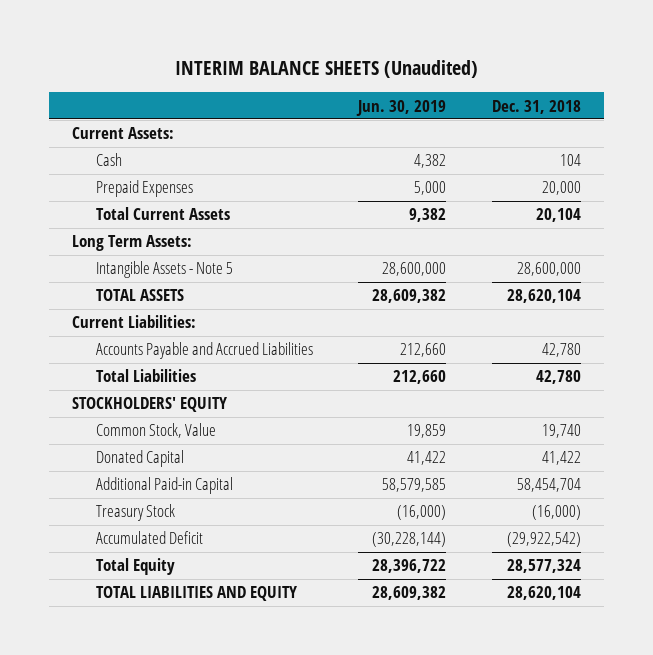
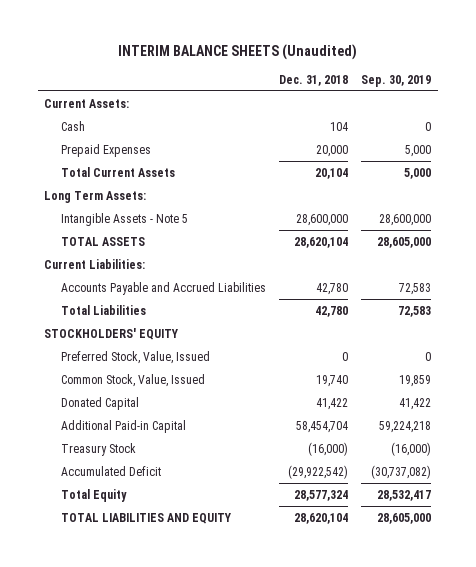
[356,99,447,116] Jun. 30, 2019 -> none
none -> [361,74,432,87] Sep. 30, 2019
none -> [60,350,210,364] Preferred Stock, Value, Issued
[95,423,216,439] Common Stock, Value -> [60,373,205,387] Common Stock, Value, Issued

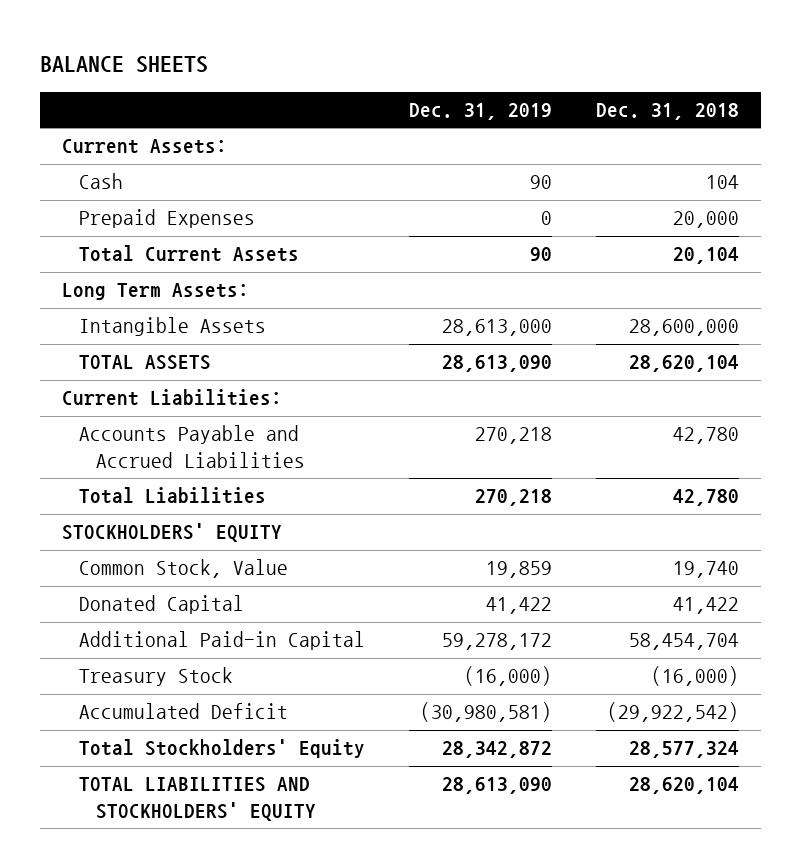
[117,44,357,61] INTERIM BALANCE SHEETS (Unaudited) -> [39,56,208,74] BALANCE SHEETS
[361,74,432,87] Sep. 30, 2019 -> none
none -> [409,102,553,120] Dec. 31, 2019
[60,212,188,226] Intangible Assets - Note 5 -> [79,317,267,337] Intangible Assets
[60,350,210,364] Preferred Stock, Value, Issued -> none
[60,373,205,387] Common Stock, Value, Issued -> [79,559,289,579] Common Stock, Value
[60,488,127,502] Total Equity -> [79,739,366,759] Total Stockholders' Equity
[60,512,231,524] TOTAL LIABILITIES AND EQUITY -> [79,777,317,821] TOTAL LIABILITIES AND STOCKHOLDERS' EQUITY

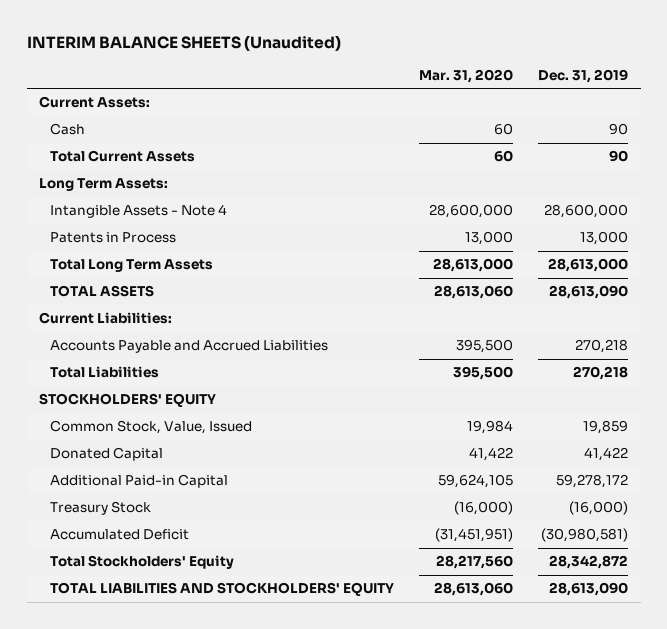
[39,56,208,74] BALANCE SHEETS -> [26,34,341,51] INTERIM BALANCE SHEETS (Unaudited)
[596,102,740,120] Dec. 31, 2018 -> none
none -> [419,68,514,83] Mar. 31, 2020
[79,209,256,229] Prepaid Expenses -> none
[79,317,267,337] Intangible Assets -> [50,204,228,219] Intangible Assets - Note 4
[442,319,553,337] 28,613,000 -> [544,204,629,219] 28,600,000
none -> [50,232,177,244] Patents in Process
none -> [50,259,214,273] Total Long Term Assets
[79,559,289,579] Common Stock, Value -> [50,420,253,435] Common Stock, Value, Issued

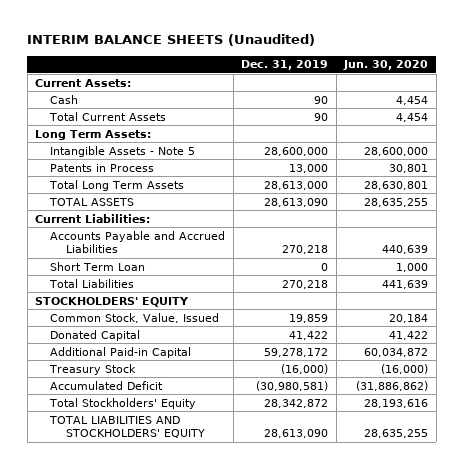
[419,68,514,83] Mar. 31, 2020 -> none
none -> [343,60,429,71] Jun. 30, 2020
[50,204,228,219] Intangible Assets - Note 4 -> [50,145,196,157] Intangible Assets - Note 5
none -> [50,261,146,271] Short Term Loan

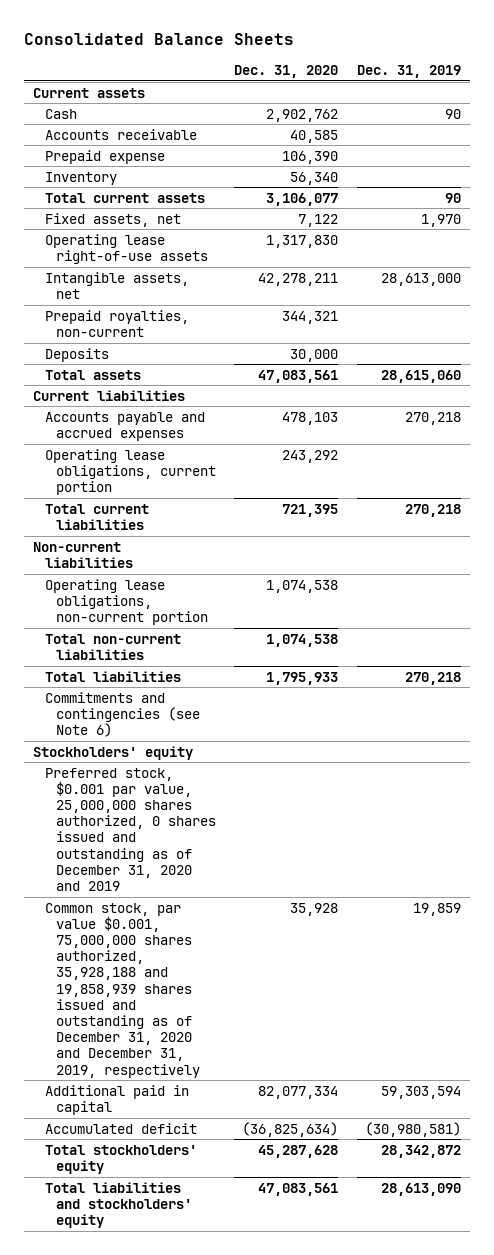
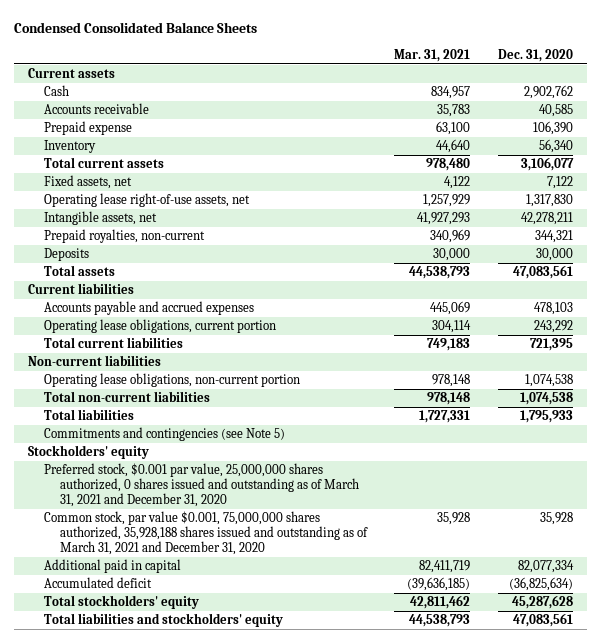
[24,33,295,46] Consolidated Balance Sheets -> [14,22,258,34] Condensed Consolidated Balance Sheets
[356,64,461,78] Dec. 31, 2019 -> none
none -> [394,48,471,62] Mar. 31, 2021
[44,233,209,264] Operating lease right-of-use assets -> [43,193,250,208] Operating lease right-of-use assets, net
[44,691,201,738] Commitments and contingencies (see Note 6) -> [43,427,285,442] Commitments and contingencies (see Note 5)
[44,767,217,892] Preferred stock, $0.001 par value, 25,000,000 shares authorized, 0 shares issued and outstanding as of December 31, 2020 and 2019 -> [43,463,359,508] Preferred stock, $0.001 par value, 25,000,000 shares authorized, 0 shares issued and outstanding as of March 31, 2021 and December 31, 2020
[44,902,201,1078] Common stock, par value $0.001, 75,000,000 shares authorized, 35,928,188 and 19,858,939 shares issued and outstanding as of December 31, 2020 and December 31, 2019, respectively -> [43,511,368,556] Common stock, par value $0.001, 75,000,000 shares authorized, 35,928,188 shares issued and outstanding as of March 31, 2021 and December 31, 2020

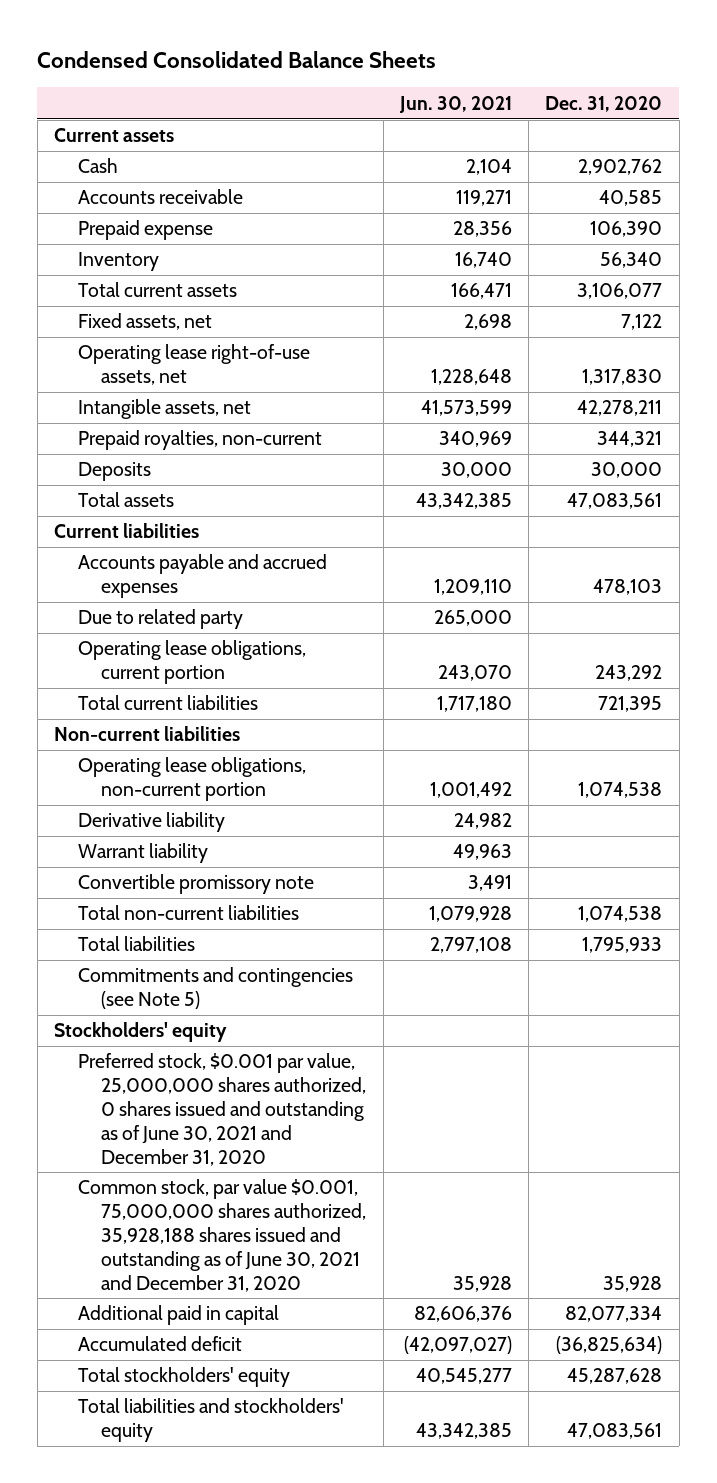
[394,48,471,62] Mar. 31, 2021 -> none
none -> [398,95,512,113] Jun. 30, 2021
none -> [77,609,243,630] Due to related party
none -> [77,812,225,833] Derivative liability
none -> [77,843,208,864] Warrant liability
none -> [77,874,314,895] Convertible promissory note
[43,463,359,508] Preferred stock, $0.001 par value, 25,000,000 shares authorized, 0 shares issued and outstanding as of March 31, 2021 and December 31, 2020 -> [77,1053,367,1166] Preferred stock, $0.001 par value, 25,000,000 shares authorized, 0 shares issued and outstanding as of June 30, 2021 and December 31, 2020
[43,511,368,556] Common stock, par value $0.001, 75,000,000 shares authorized, 35,928,188 shares issued and outstanding as of March 31, 2021 and December 31, 2020 -> [77,1179,367,1292] Common stock, par value $0.001, 75,000,000 shares authorized, 35,928,188 shares issued and outstanding as of June 30, 2021 and December 31, 2020

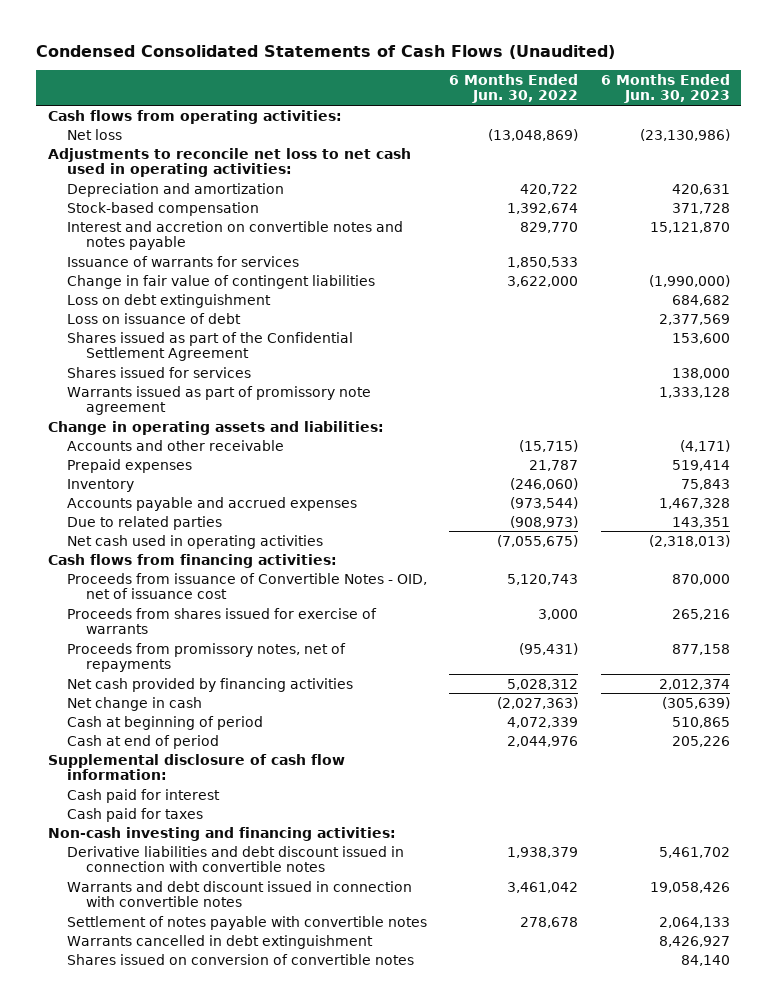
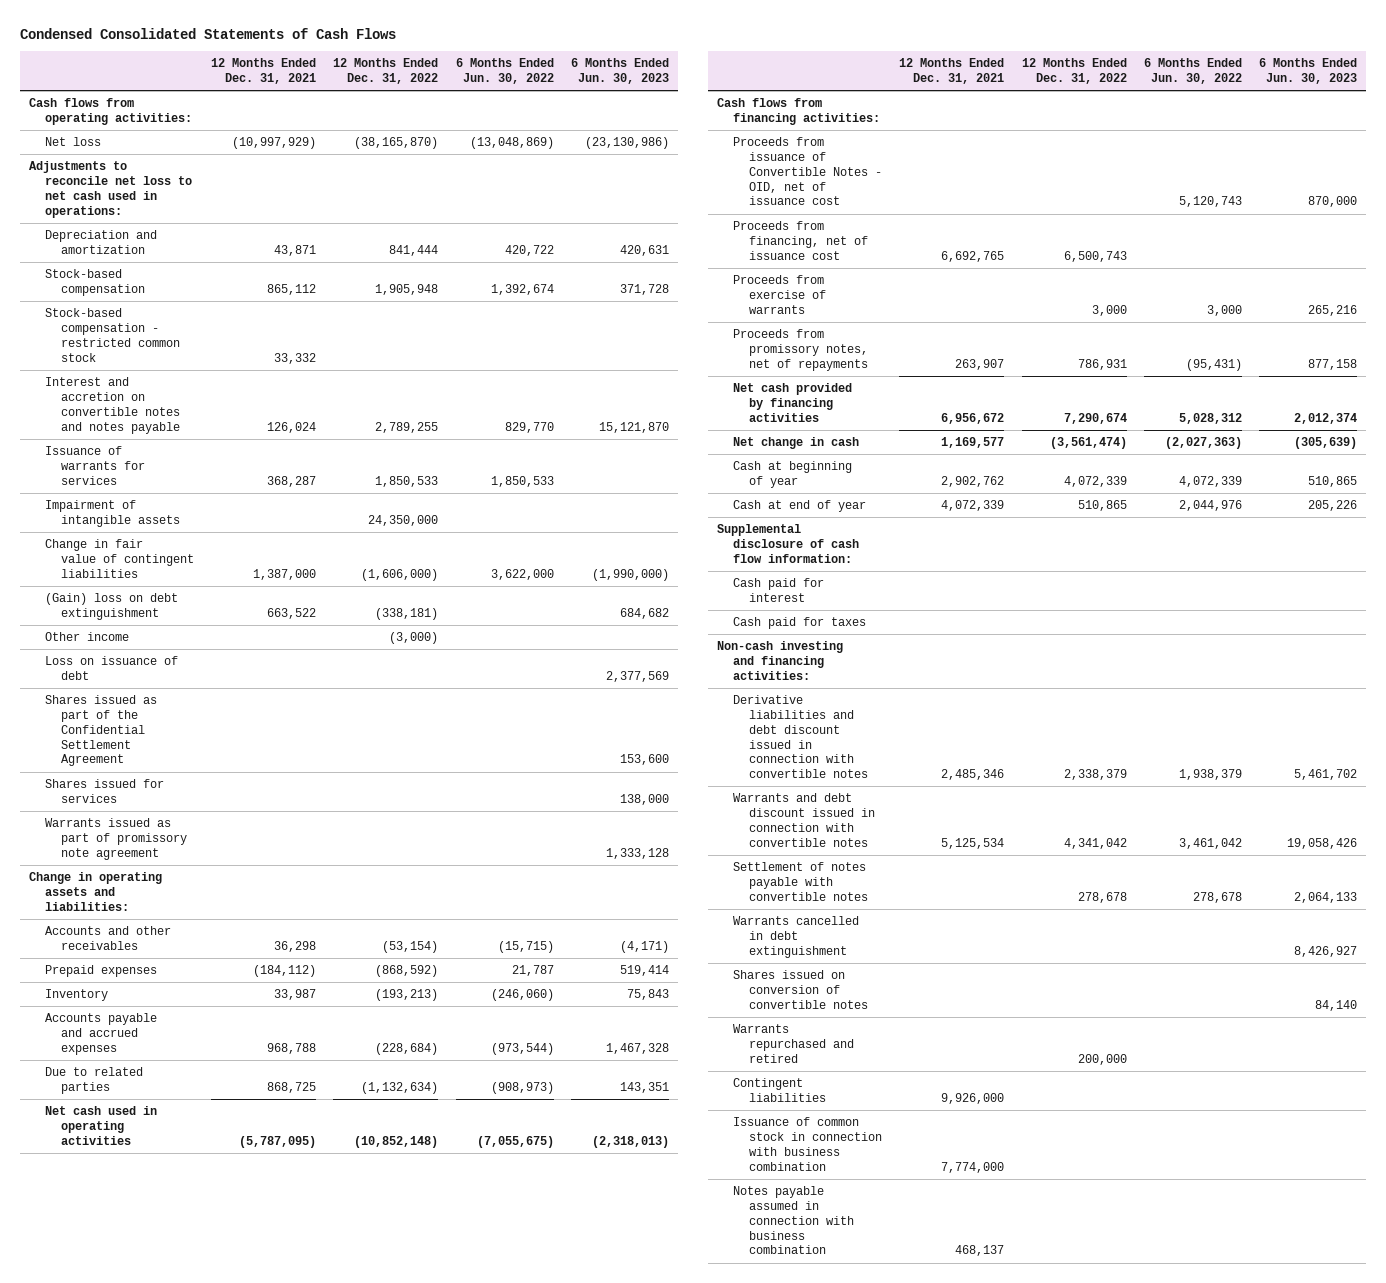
[36,45,616,60] Condensed Consolidated Statements of Cash Flows (Unaudited) -> [19,27,396,39] Condensed Consolidated Statements of Cash Flows
none -> [210,58,316,84] 12 Months Ended Dec. 31, 2021
none -> [333,58,439,84] 12 Months Ended Dec. 31, 2022
[47,147,411,177] Adjustments to reconcile net loss to net cash used in operating activities: -> [28,161,192,218] Adjustments to reconcile net loss to net cash used in operations:
none -> [44,308,180,362] Stock-based compensation - restricted common stock
none -> [44,500,180,528] Impairment of intangible assets
[66,293,271,308] Loss on debt extinguishment -> [44,593,178,621] (Gain) loss on debt extinguishment
none -> [44,632,129,642] Other income
[66,439,284,451] Accounts and other receivable -> [44,926,171,951] Accounts and other receivables
none -> [732,221,868,260] Proceeds from financing, net of issuance cost
[66,607,377,634] Proceeds from shares issued for exercise of warrants -> [732,275,826,314] Proceeds from exercise of warrants
[66,715,263,730] Cash at beginning of period -> [732,461,852,489] Cash at beginning of year
[66,734,219,749] Cash at end of period -> [732,500,866,513] Cash at end of year
none -> [732,1024,854,1063] Warrants repurchased and retired
none -> [732,1078,826,1103] Contingent liabilities
none -> [732,1117,882,1171] Issuance of common stock in connection with business combination
none -> [732,1186,854,1255] Notes payable assumed in connection with business combination

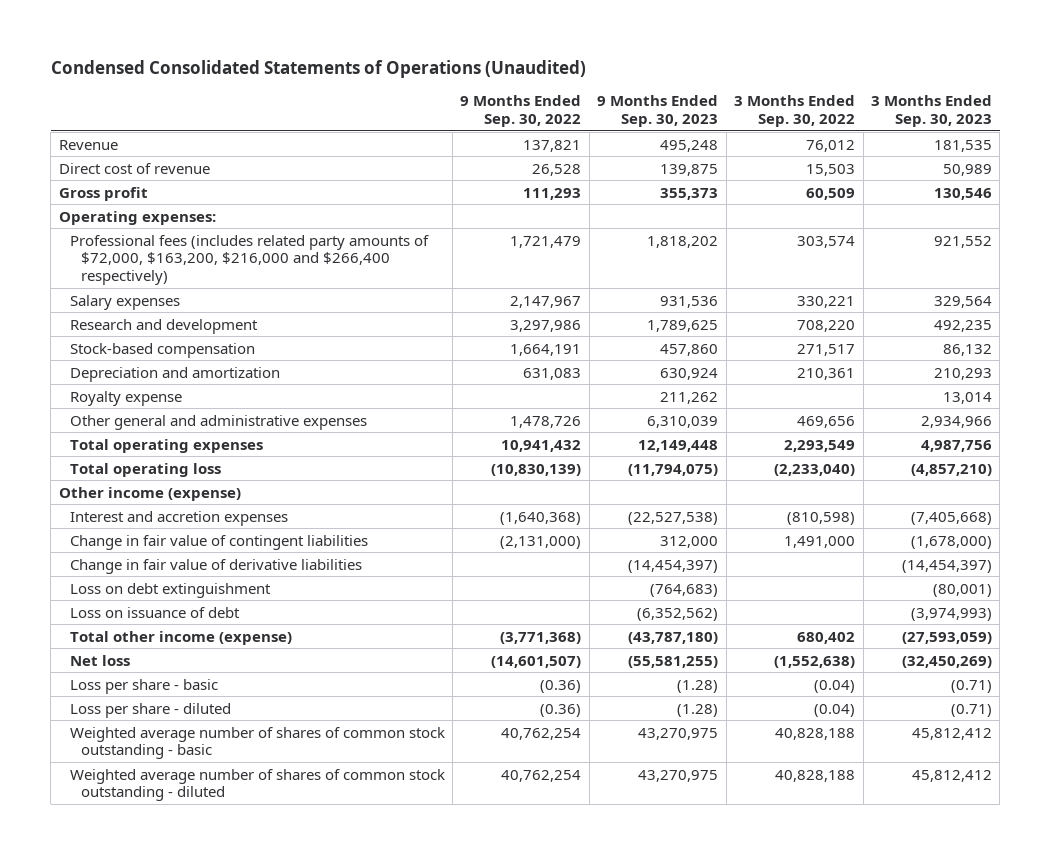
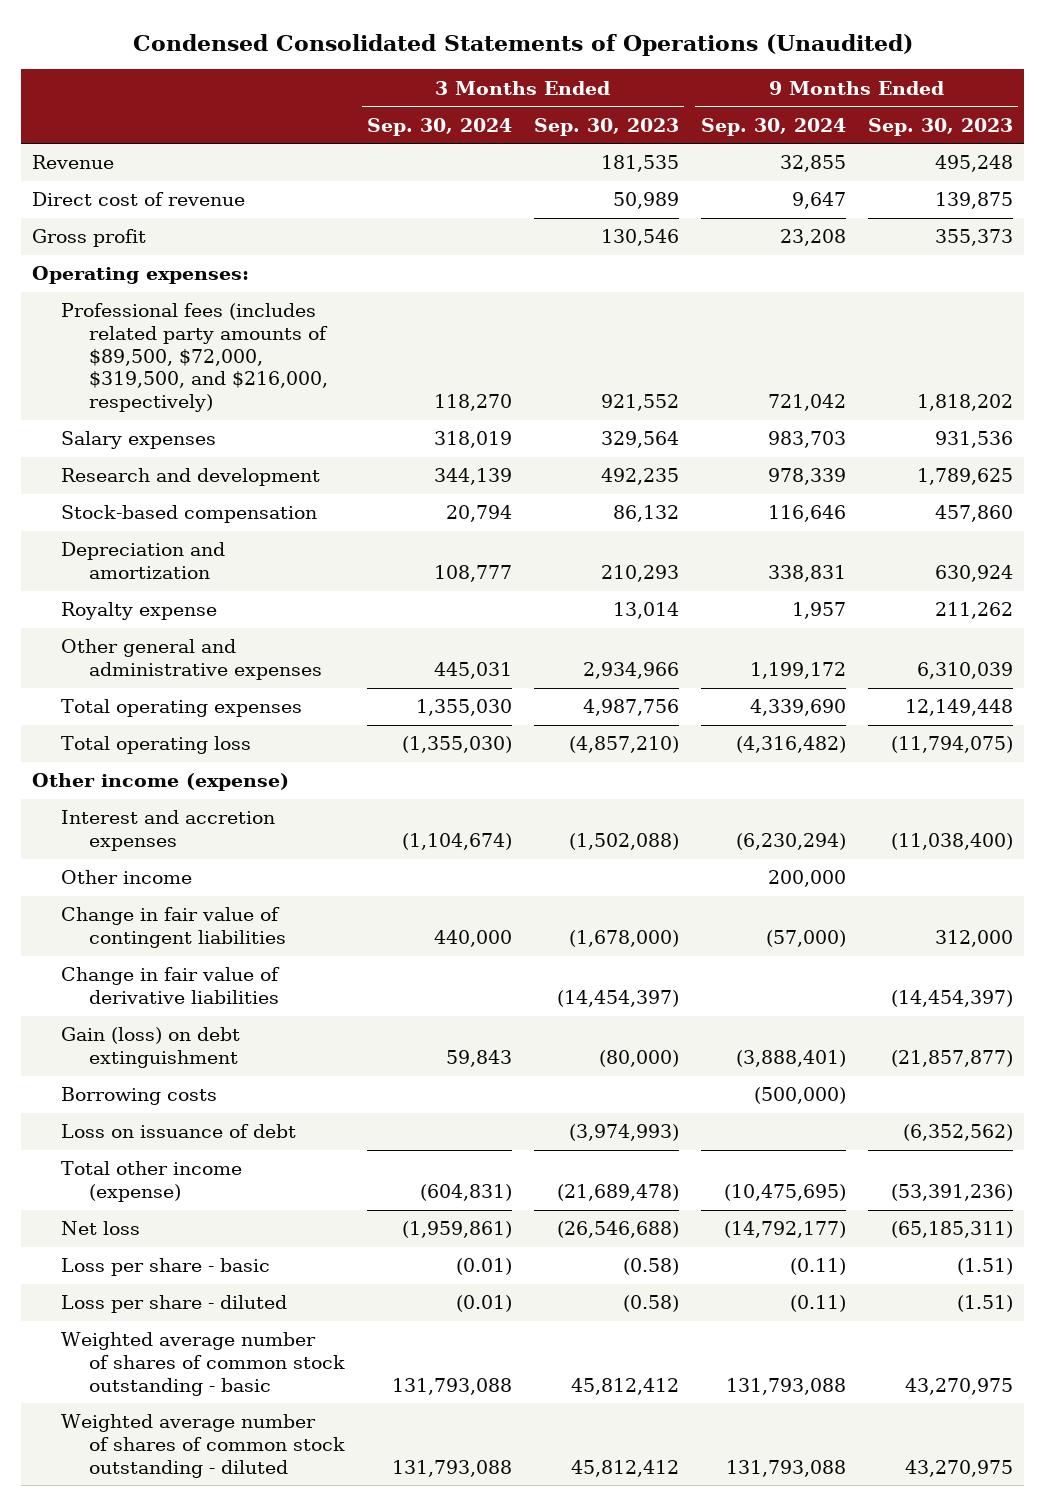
[460,95,582,128] 9 Months Ended Sep. 30, 2022 -> none
[734,95,856,128] 3 Months Ended Sep. 30, 2022 -> none
none -> [367,117,513,136] Sep. 30, 2024
none -> [700,117,846,136] Sep. 30, 2024
[69,234,429,286] Professional fees (includes related party amounts of $72,000, $163,200, $216,000 and $266,400 respectively) -> [60,303,329,412] Professional fees (includes related party amounts of $89,500, $72,000, $319,500, and $216,000, respectively)
[628,511,719,525] (22,527,538) -> [890,832,1013,850] (11,038,400)
[911,511,993,525] (7,405,668) -> [569,832,680,850] (1,502,088)
none -> [60,870,192,885] Other income
[69,582,271,598] Loss on debt extinguishment -> [60,1027,240,1068] Gain (loss) on debt extinguishment
[650,583,719,597] (764,683) -> [890,1049,1013,1067] (21,857,877)
[933,583,993,597] (80,001) -> [599,1049,680,1067] (80,000)
none -> [60,1087,217,1106] Borrowing costs
[628,631,719,644] (43,787,180) -> [890,1183,1013,1201] (53,391,236)
[902,631,993,644] (27,593,059) -> [557,1183,680,1201] (21,689,478)
[628,655,719,668] (55,581,255) -> [890,1221,1013,1239] (65,185,311)
[902,655,993,668] (32,450,269) -> [557,1221,680,1239] (26,546,688)
[677,679,719,693] (1.28) -> [956,1258,1013,1276] (1.51)
[951,679,993,693] (0.71) -> [623,1258,680,1276] (0.58)
[677,703,719,717] (1.28) -> [956,1295,1013,1313] (1.51)
[951,703,993,717] (0.71) -> [623,1295,680,1313] (0.58)

